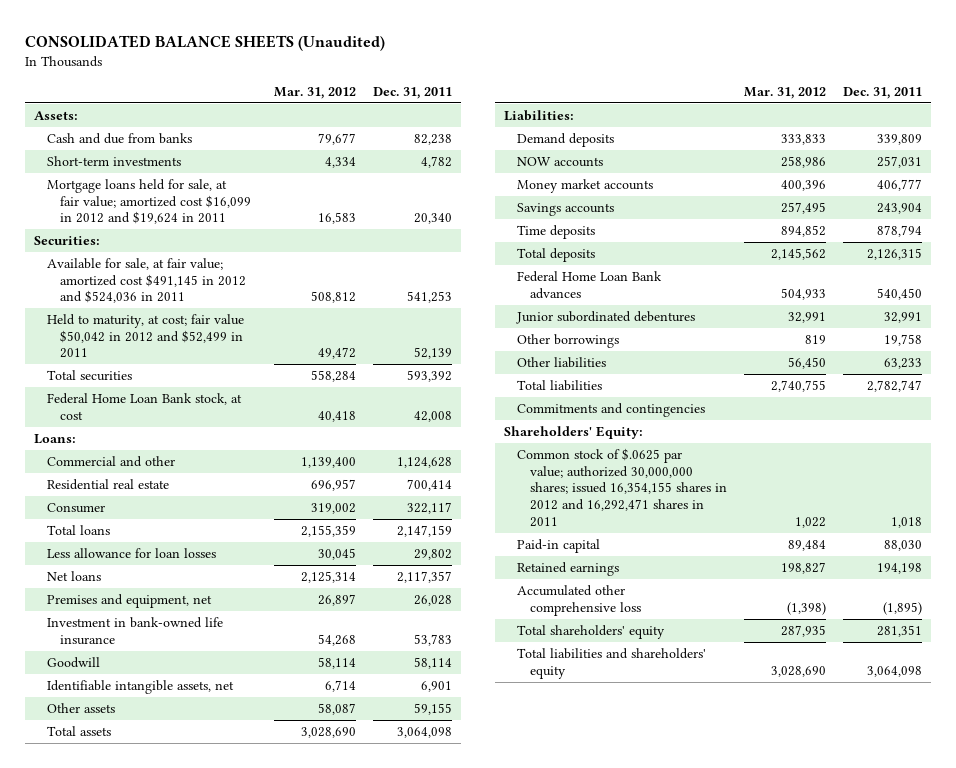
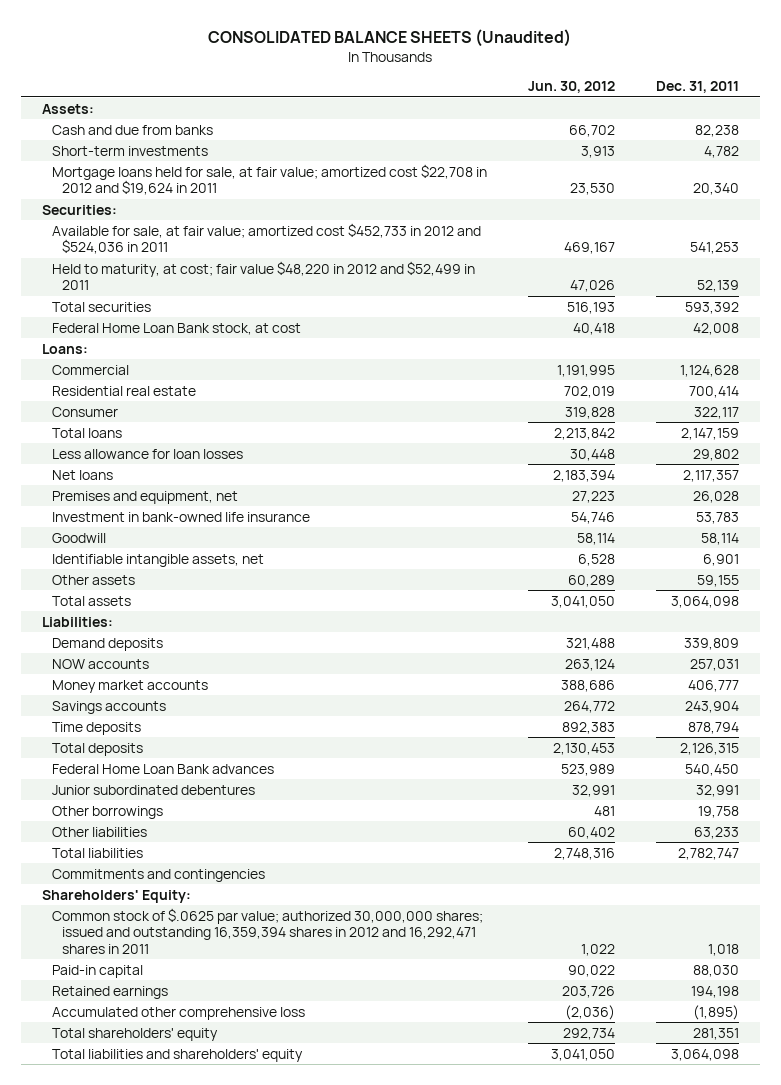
[273,86,356,99] Mar. 31, 2012 -> none
none -> [528,81,616,94] Jun. 30, 2012
[46,179,251,225] Mortgage loans held for sale, at fair value; amortized cost $16,099 in 2012 and $19,624 in 2011 -> [52,163,488,196] Mortgage loans held for sale, at fair value; amortized cost $22,708 in 2012 and $19,624 in 2011
[46,258,246,304] Available for sale, at fair value; amortized cost $491,145 in 2012 and $524,036 in 2011 -> [52,222,482,255] Available for sale, at fair value; amortized cost $452,733 in 2012 and $524,036 in 2011
[46,314,244,359] Held to maturity, at cost; fair value $50,042 in 2012 and $52,499 in 2011 -> [52,260,476,291] Held to maturity, at cost; fair value $48,220 in 2012 and $52,499 in 2011
[46,456,175,468] Commercial and other -> [52,364,130,375] Commercial
[516,448,727,527] Common stock of $.0625 par value; authorized 30,000,000 shares; issued 16,354,155 shares in 2012 and 16,292,471 shares in 2011 -> [52,907,484,955] Common stock of $.0625 par value; authorized 30,000,000 shares; issued and outstanding 16,359,394 shares in 2012 and 16,292,471 shares in 2011

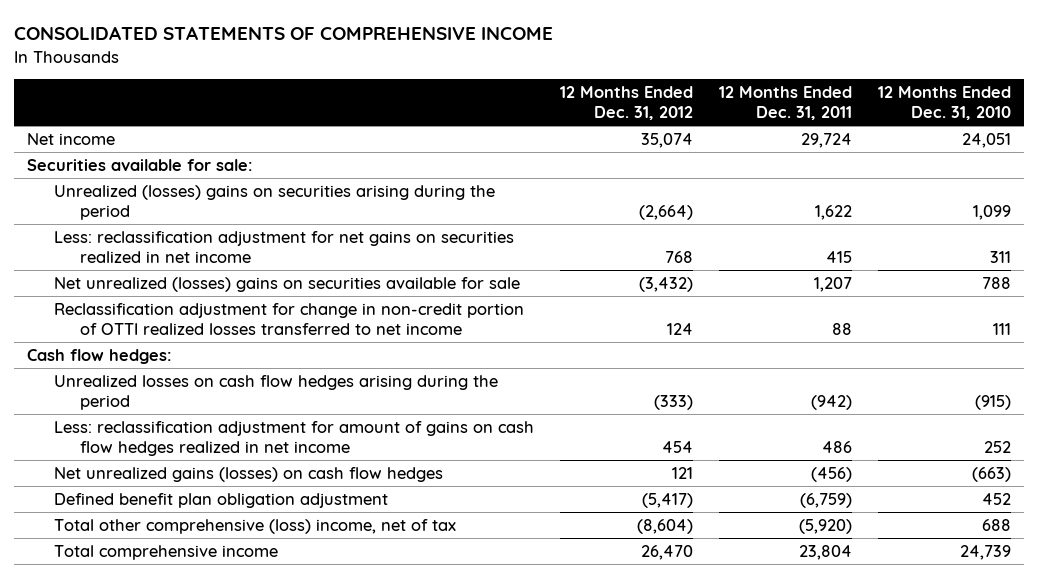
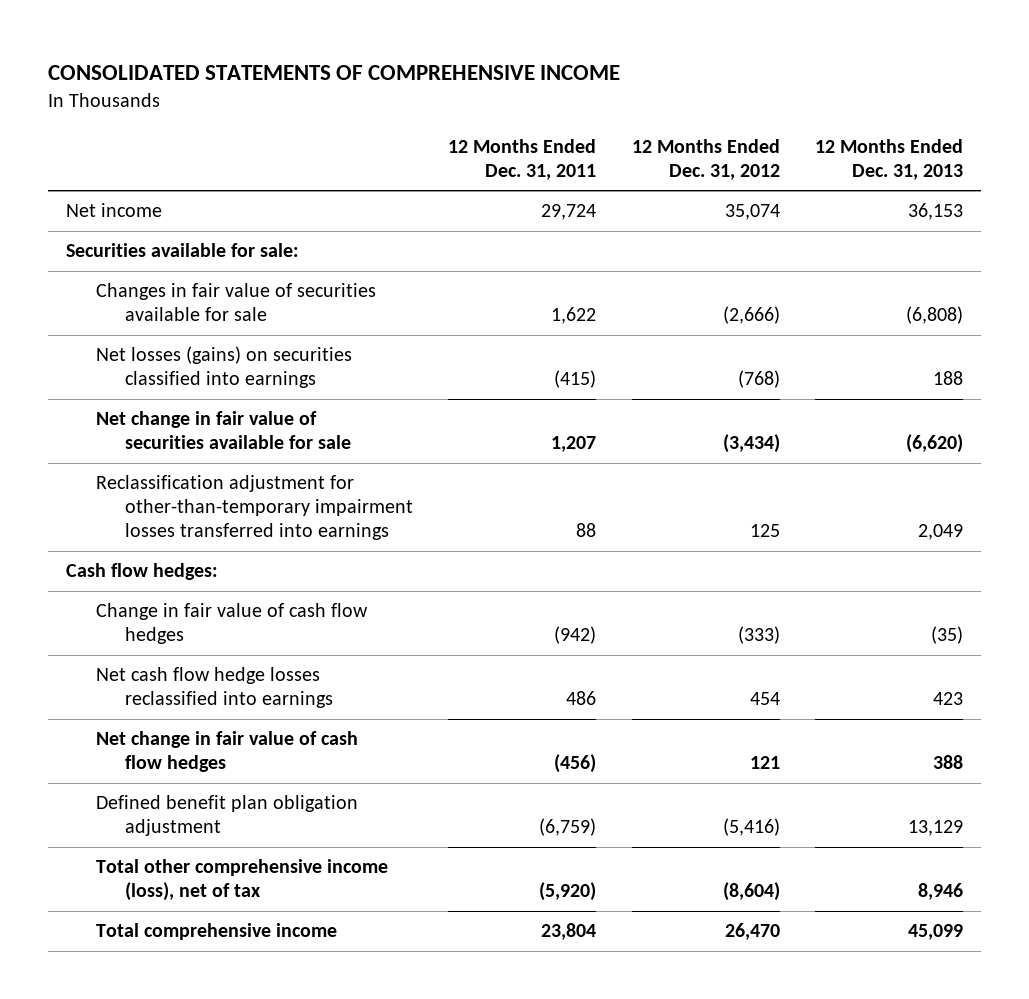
[877,86,1011,121] 12 Months Ended Dec. 31, 2010 -> none
none -> [815,138,964,180] 12 Months Ended Dec. 31, 2013
[53,185,495,220] Unrealized (losses) gains on securities arising during the period -> none
[53,231,514,263] Less: reclassification adjustment for net gains on securities realized in net income -> none
[53,303,524,335] Reclassification adjustment for change in non-credit portion of OTTI realized losses transferred to net income -> none
none -> [95,283,376,322] Changes in fair value of securities available for sale
none -> [95,346,352,389] Net losses (gains) on securities classified into earnings
[53,277,520,293] Net unrealized (losses) gains on securities available for sale -> [95,411,352,450] Net change in fair value of securities available for sale
[638,277,693,293] (3,432) -> [722,434,780,454] (3,434)
none -> [95,475,414,541] Reclassification adjustment for other-than-temporary impairment losses transferred into earnings
[53,375,498,410] Unrealized losses on cash flow hedges arising during the period -> [95,603,368,645] Change in fair value of cash flow hedges
[53,421,534,456] Less: reclassification adjustment for amount of gains on cash flow hedges realized in net income -> [95,667,334,709] Net cash flow hedge losses reclassified into earnings
[53,467,443,483] Net unrealized gains (losses) on cash flow hedges -> [95,731,358,773] Net change in fair value of cash flow hedges
[641,493,693,509] (5,417) -> [722,818,780,837] (5,416)
[53,519,456,535] Total other comprehensive (loss) income, net of tax -> [95,859,388,902] Total other comprehensive income (loss), net of tax

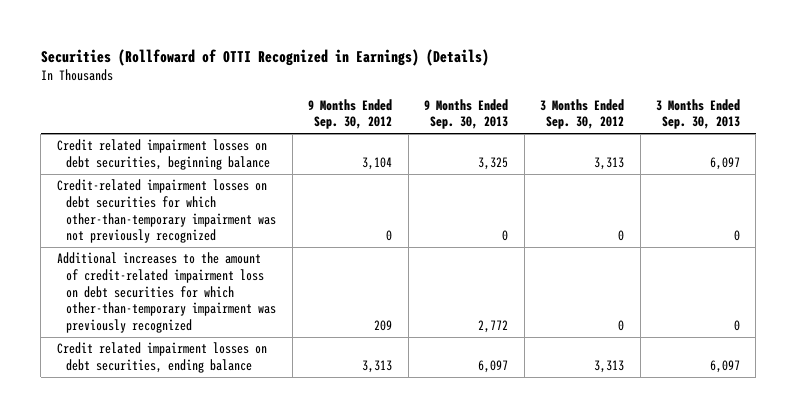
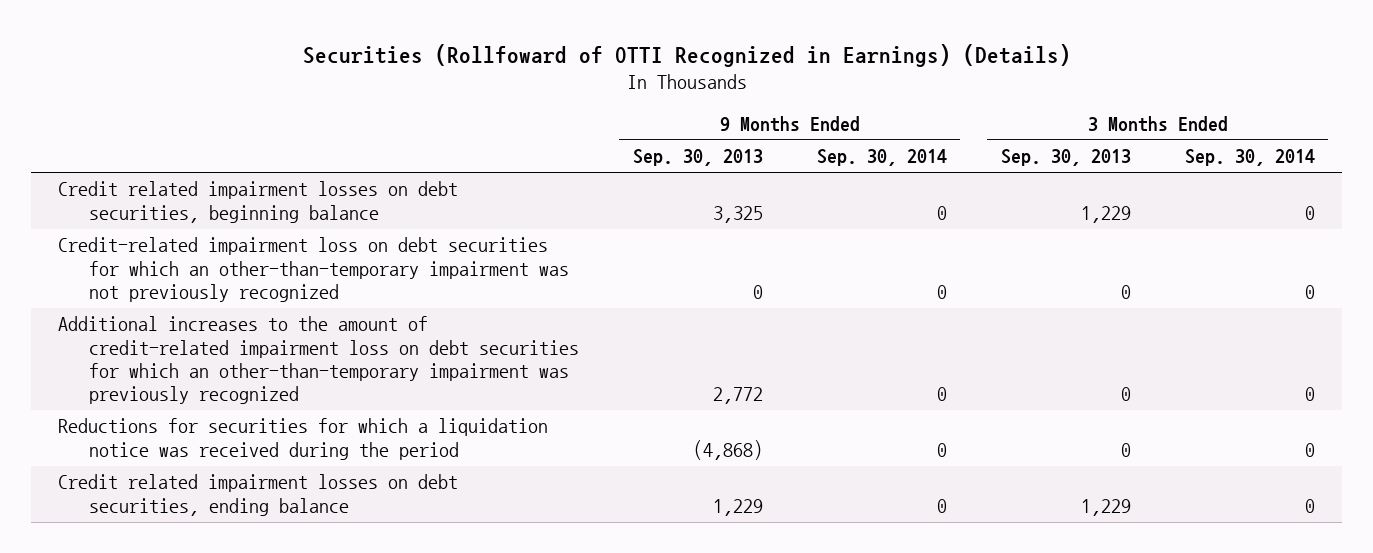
[308,98,393,130] 9 Months Ended Sep. 30, 2012 -> none
[540,98,625,130] 3 Months Ended Sep. 30, 2012 -> none
none -> [816,149,947,167] Sep. 30, 2014
none -> [1184,149,1315,167] Sep. 30, 2014
[710,156,741,170] 6,097 -> [1080,205,1131,223] 1,229
[56,179,277,244] Credit-related impairment losses on debt securities for which other-than-temporary impairment was not previously recognized -> [58,237,569,302] Credit-related impairment loss on debt securities for which an other-than-temporary impairment was not previously recognized
[56,252,277,333] Additional increases to the amount of credit-related impairment loss on debt securities for which other-than-temporary impairment was previously recognized -> [58,316,579,405] Additional increases to the amount of credit-related impairment loss on debt securities for which an other-than-temporary impairment was previously recognized
none -> [58,418,549,460] Reductions for securities for which a liquidation notice was received during the period
[478,359,509,373] 6,097 -> [712,498,763,516] 1,229
[710,359,741,373] 6,097 -> [1080,498,1131,516] 1,229

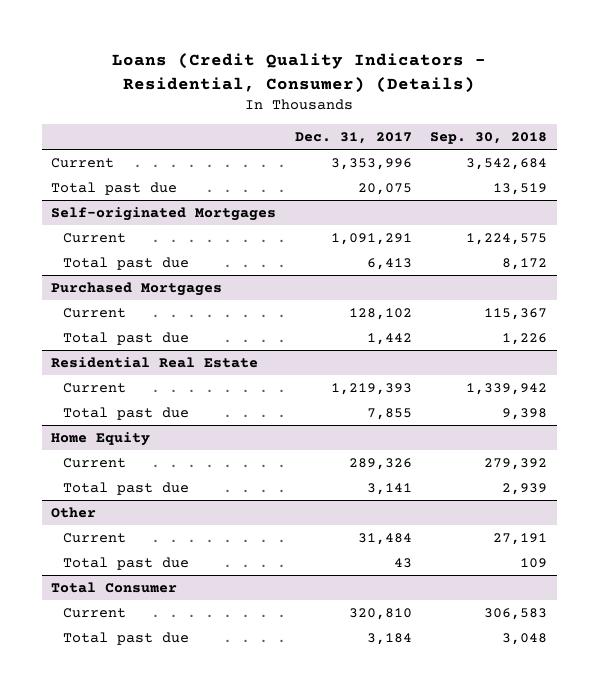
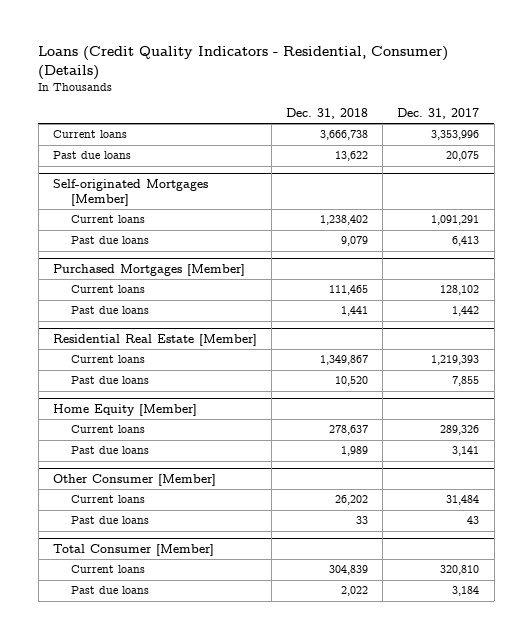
[430,132,548,145] Sep. 30, 2018 -> none
none -> [286,107,369,119] Dec. 31, 2018
[51,157,115,168] Current -> [52,130,127,139] Current loans
[51,181,178,195] Total past due -> [52,151,131,160] Past due loans
[51,206,277,221] Self-originated Mortgages -> [52,178,208,206] Self-originated Mortgages [Member]
[62,232,126,243] Current -> [71,215,146,224] Current loans
[62,256,189,270] Total past due -> [71,236,150,245] Past due loans
[51,281,223,296] Purchased Mortgages -> [52,263,245,276] Purchased Mortgages [Member]
[62,307,126,318] Current -> [71,285,146,294] Current loans
[62,331,189,345] Total past due -> [71,306,150,315] Past due loans
[51,356,259,368] Residential Real Estate -> [52,333,257,346] Residential Real Estate [Member]
[62,382,126,393] Current -> [71,355,146,364] Current loans
[62,406,189,420] Total past due -> [71,376,150,385] Past due loans
[51,431,151,446] Home Equity -> [52,403,197,416] Home Equity [Member]
[62,457,126,468] Current -> [71,425,146,434] Current loans
[62,481,189,495] Total past due -> [71,446,150,455] Past due loans
[51,506,97,518] Other -> [52,473,216,486] Other Consumer [Member]
[62,532,126,543] Current -> [71,495,146,504] Current loans
[62,556,189,570] Total past due -> [71,516,150,525] Past due loans
[51,581,178,593] Total Consumer -> [52,543,214,556] Total Consumer [Member]
[62,607,126,618] Current -> [71,565,146,574] Current loans
[62,631,189,645] Total past due -> [71,586,150,595] Past due loans

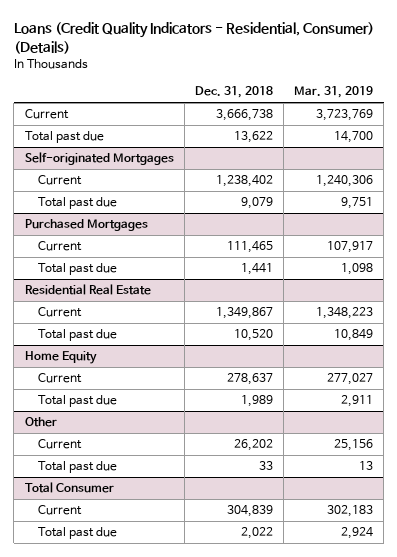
[397,107,480,119] Dec. 31, 2017 -> none
none -> [293,86,373,99] Mar. 31, 2019
[52,130,127,139] Current loans -> [24,109,69,120] Current
[52,151,131,160] Past due loans -> [24,131,104,144] Total past due
[52,178,208,206] Self-originated Mortgages [Member] -> [24,152,174,166] Self-originated Mortgages
[71,215,146,224] Current loans -> [37,175,82,186] Current
[71,236,150,245] Past due loans -> [37,197,117,210] Total past due
[52,263,245,276] Purchased Mortgages [Member] -> [24,219,148,232] Purchased Mortgages
[71,285,146,294] Current loans -> [37,241,82,252] Current
[71,306,150,315] Past due loans -> [37,263,117,276] Total past due
[52,333,257,346] Residential Real Estate [Member] -> [24,284,151,296] Residential Real Estate
[71,355,146,364] Current loans -> [37,307,82,318] Current
[71,376,150,385] Past due loans -> [37,329,117,342] Total past due
[52,403,197,416] Home Equity [Member] -> [24,351,97,365] Home Equity
[71,425,146,434] Current loans -> [37,373,82,384] Current
[71,446,150,455] Past due loans -> [37,395,117,408] Total past due
[52,473,216,486] Other Consumer [Member] -> [24,417,57,428] Other
[71,495,146,504] Current loans -> [37,439,82,450] Current
[71,516,150,525] Past due loans -> [37,461,117,474] Total past due
[52,543,214,556] Total Consumer [Member] -> [24,482,114,494] Total Consumer
[71,565,146,574] Current loans -> [37,505,82,516] Current
[71,586,150,595] Past due loans -> [37,527,117,540] Total past due

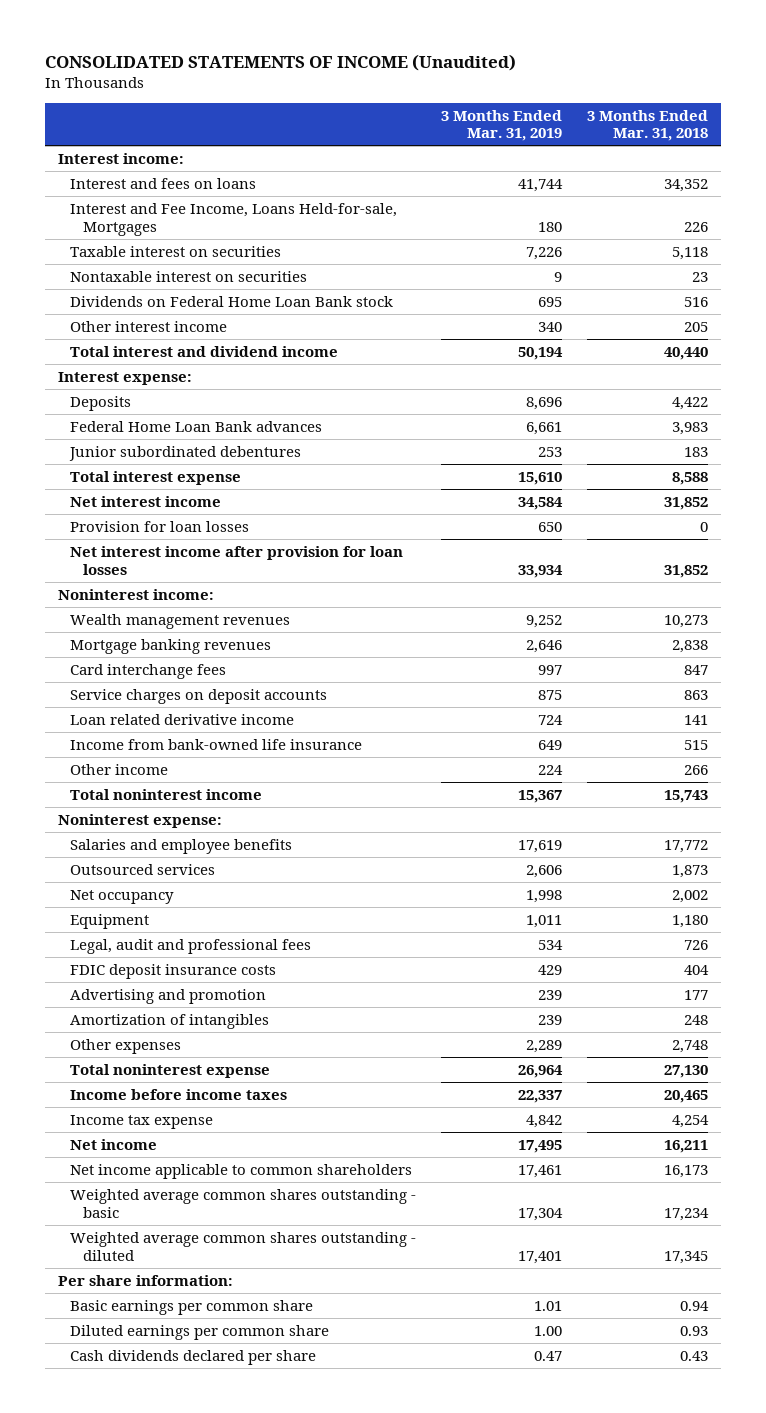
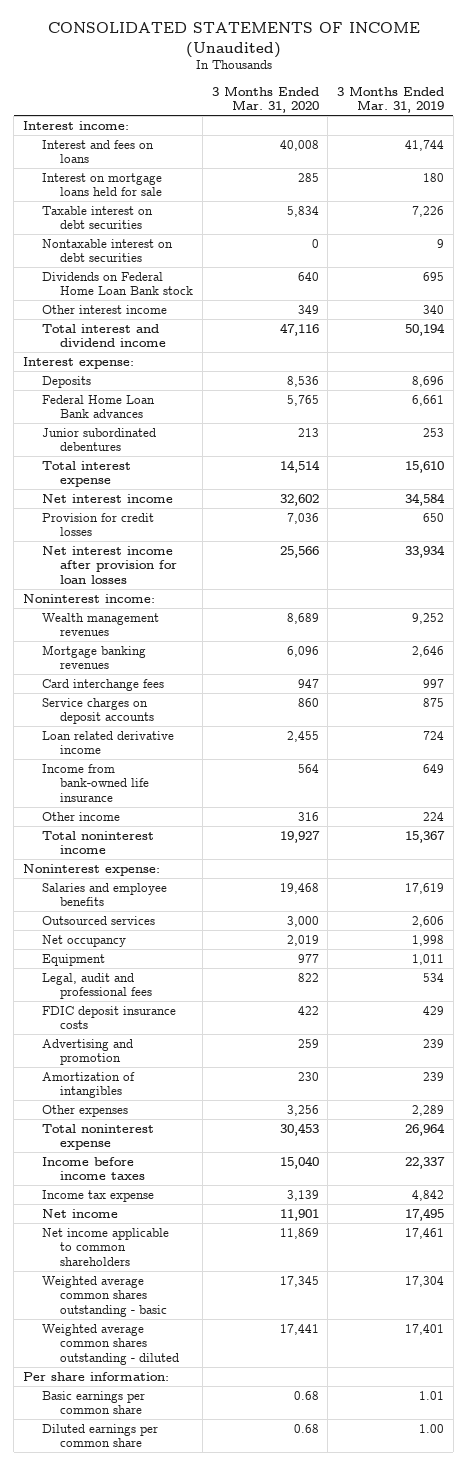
[587,109,709,142] 3 Months Ended Mar. 31, 2018 -> none
none -> [211,85,319,114] 3 Months Ended Mar. 31, 2020
[70,202,398,236] Interest and Fee Income, Loans Held-for-sale, Mortgages -> none
none -> [41,172,163,197] Interest on mortgage loans held for sale
[70,245,282,257] Taxable interest on securities -> [41,205,153,230] Taxable interest on debt securities
[70,270,308,282] Nontaxable interest on securities -> [41,238,173,263] Nontaxable interest on debt securities
[70,520,250,532] Provision for loan losses -> [41,512,154,537] Provision for credit losses
[70,1349,317,1365] Cash dividends declared per share -> none

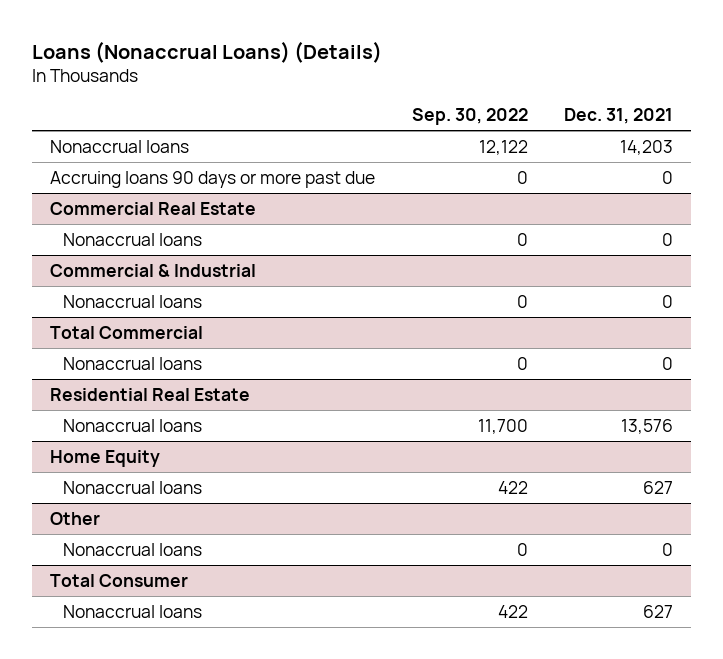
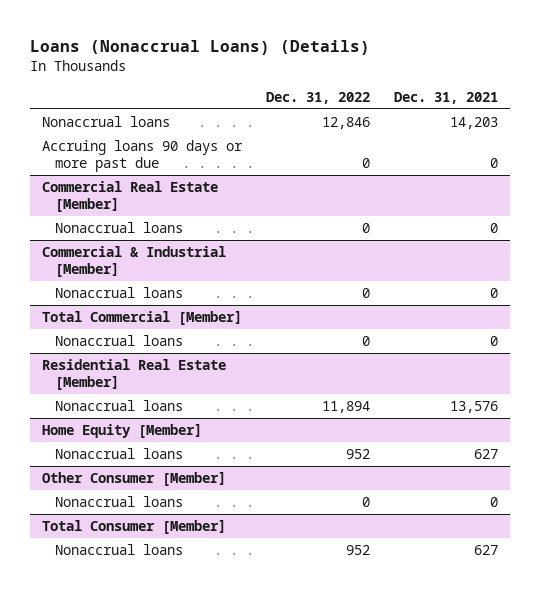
[411,108,528,126] Sep. 30, 2022 -> none
none -> [265,91,370,104] Dec. 31, 2022
[50,201,257,215] Commercial Real Estate -> [42,180,219,213] Commercial Real Estate [Member]
[50,263,257,277] Commercial & Industrial -> [42,245,227,278] Commercial & Industrial [Member]
[50,325,204,339] Total Commercial -> [42,310,243,325] Total Commercial [Member]
[50,387,251,401] Residential Real Estate -> [42,358,227,391] Residential Real Estate [Member]
[50,449,161,467] Home Equity -> [42,423,203,438] Home Equity [Member]
[50,511,101,525] Other -> [42,471,227,486] Other Consumer [Member]
[50,573,189,587] Total Consumer -> [42,519,227,534] Total Consumer [Member]

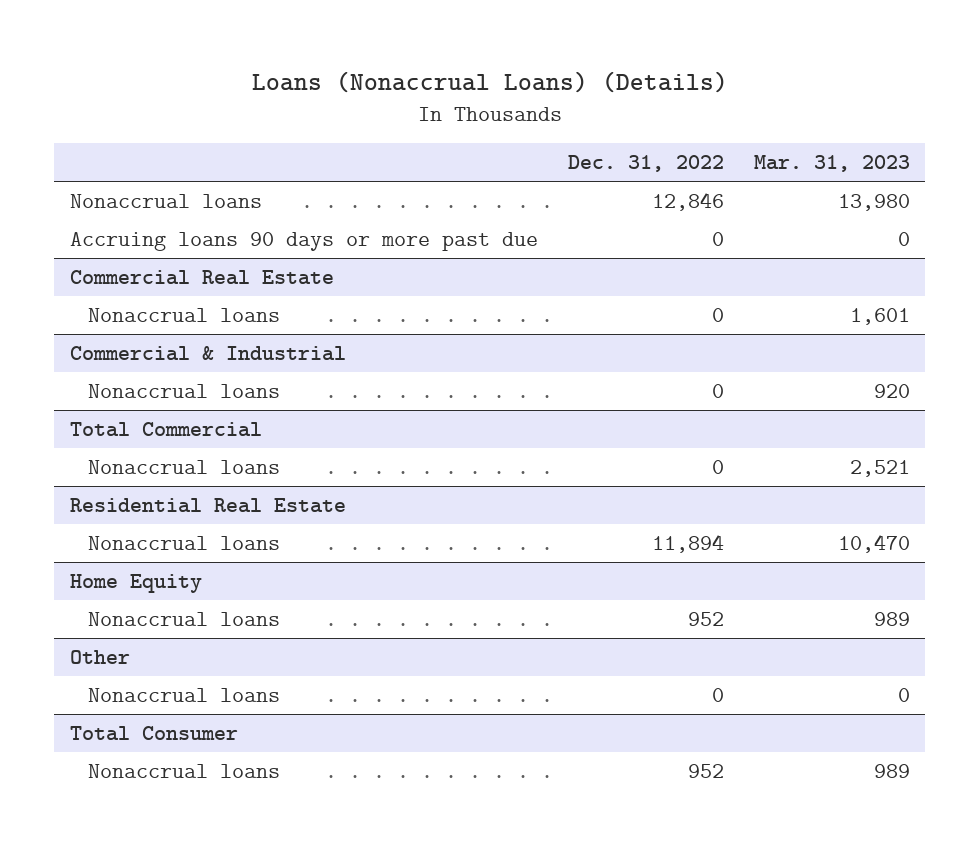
[393,91,498,104] Dec. 31, 2021 -> none
none -> [753,155,910,173] Mar. 31, 2023
[42,180,219,213] Commercial Real Estate [Member] -> [69,269,334,285] Commercial Real Estate
[42,245,227,278] Commercial & Industrial [Member] -> [69,345,346,361] Commercial & Industrial
[42,310,243,325] Total Commercial [Member] -> [69,421,262,437] Total Commercial
[42,358,227,391] Residential Real Estate [Member] -> [69,497,346,513] Residential Real Estate
[42,423,203,438] Home Equity [Member] -> [69,573,202,593] Home Equity
[42,471,227,486] Other Consumer [Member] -> [69,649,130,664] Other
[42,519,227,534] Total Consumer [Member] -> [69,725,238,741] Total Consumer

